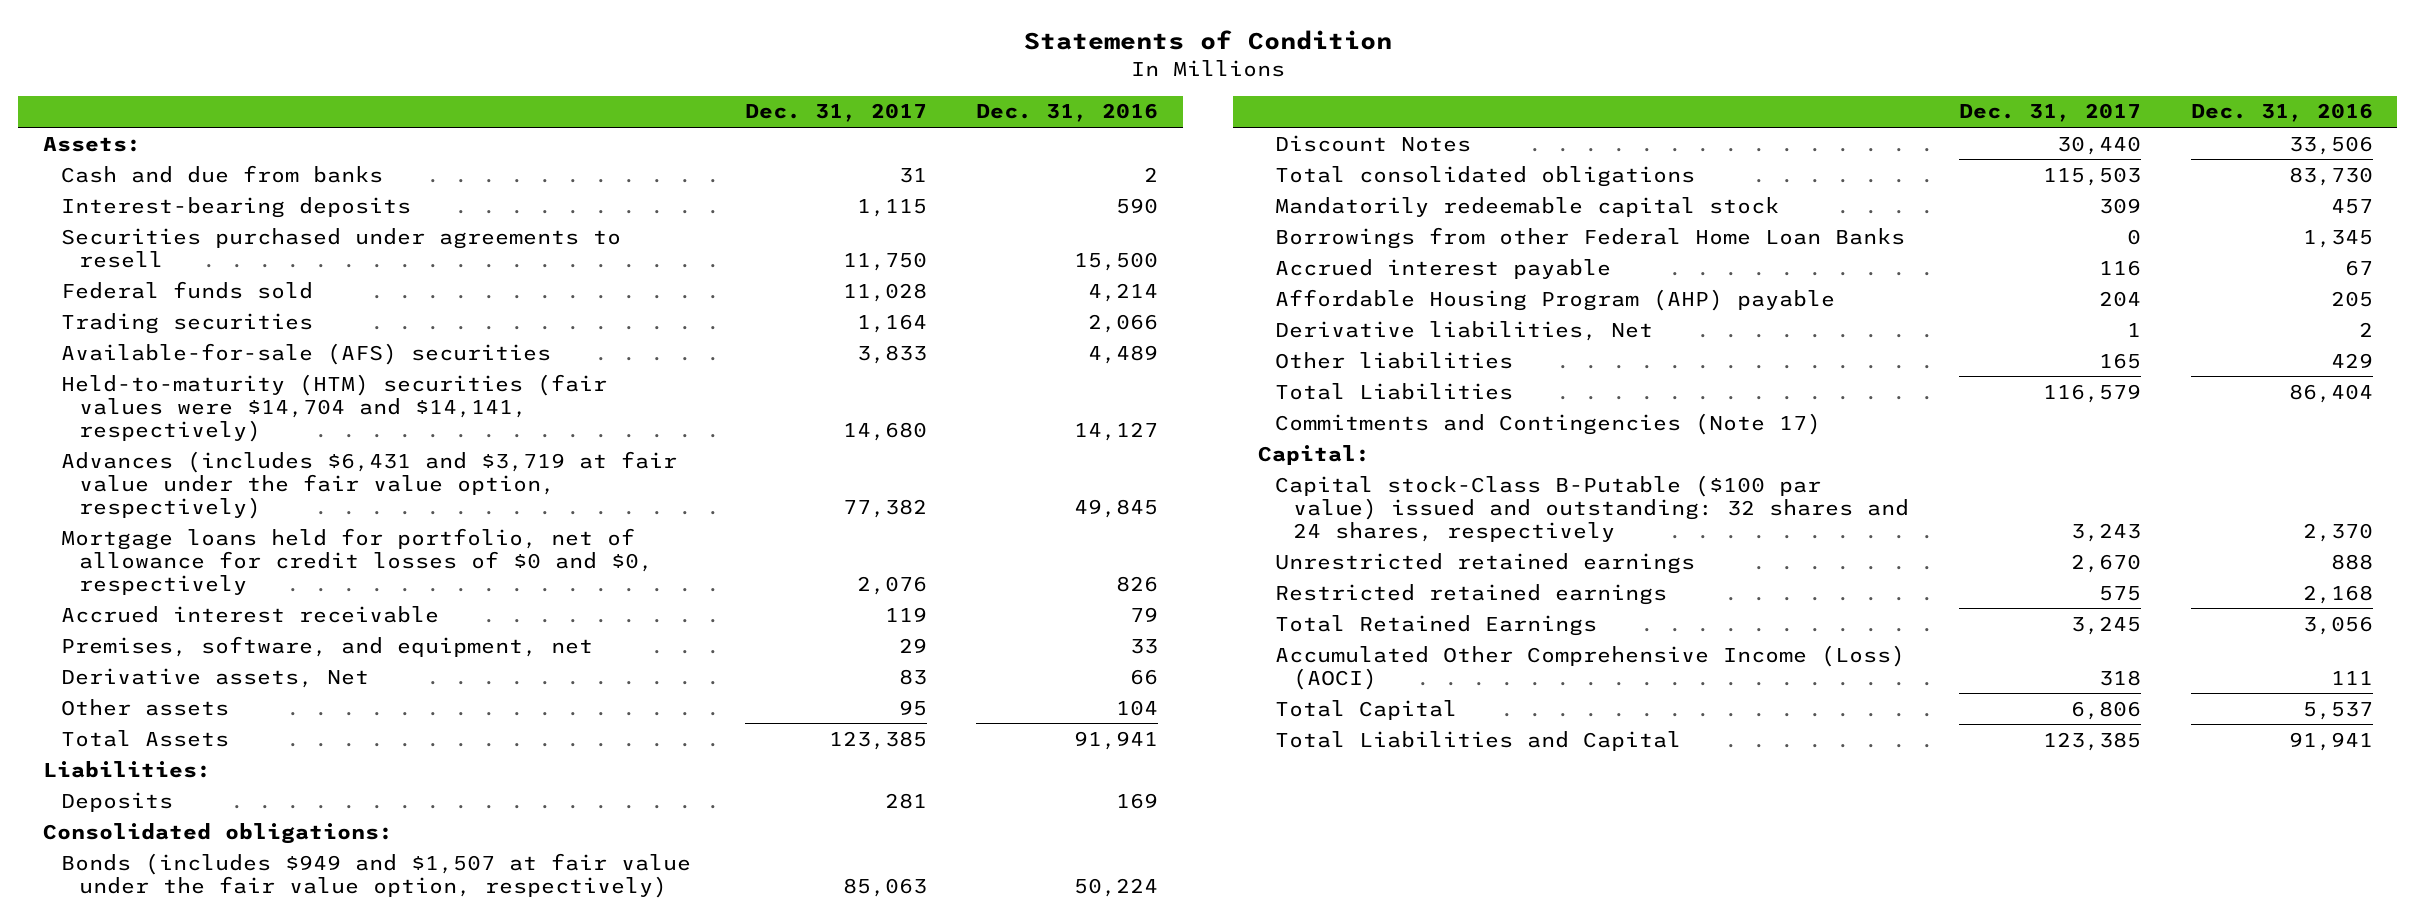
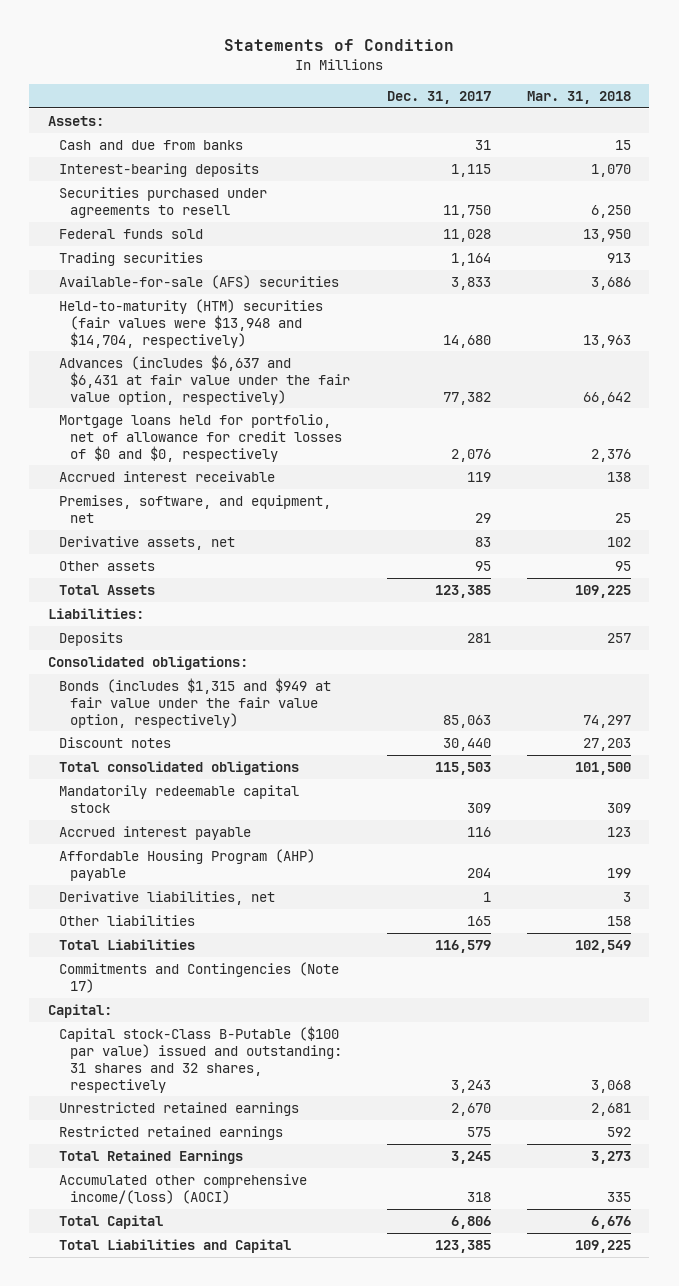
[976,103,1159,123] Dec. 31, 2016 -> none
none -> [526,90,631,104] Mar. 31, 2018
[61,373,608,442] Held-to-maturity (HTM) securities (fair values were $14,704 and $14,141, respectively) -> [58,298,323,348] Held-to-maturity (HTM) securities (fair values were $13,948 and $14,704, respectively)
[61,450,678,519] Advances (includes $6,431 and $3,719 at fair value under the fair value option, respectively) -> [58,354,351,405] Advances (includes $6,637 and $6,431 at fair value under the fair value option, respectively)
[61,667,370,688] Derivative assets, Net -> [58,535,235,550] Derivative assets, net
[61,852,692,898] Bonds (includes $949 and $1,507 at fair value under the fair value option, respectively) -> [58,677,331,728] Bonds (includes $1,315 and $949 at fair value under the fair value option, respectively)
[1275,134,1472,152] Discount Notes -> [58,736,171,748] Discount notes
[1275,226,1906,249] Borrowings from other Federal Home Loan Banks -> none
[1275,320,1654,341] Derivative liabilities, Net -> [58,890,275,905] Derivative liabilities, net
[1275,474,1910,542] Capital stock-Class B-Putable ($100 par value) issued and outstanding: 32 shares and 24 shares, respectively -> [58,1025,343,1093] Capital stock-Class B-Putable ($100 par value) issued and outstanding: 31 shares and 32 shares, respectively
[1275,644,1906,690] Accumulated Other Comprehensive Income (Loss) (AOCI) -> [58,1173,307,1204] Accumulated other comprehensive income/(loss) (AOCI)

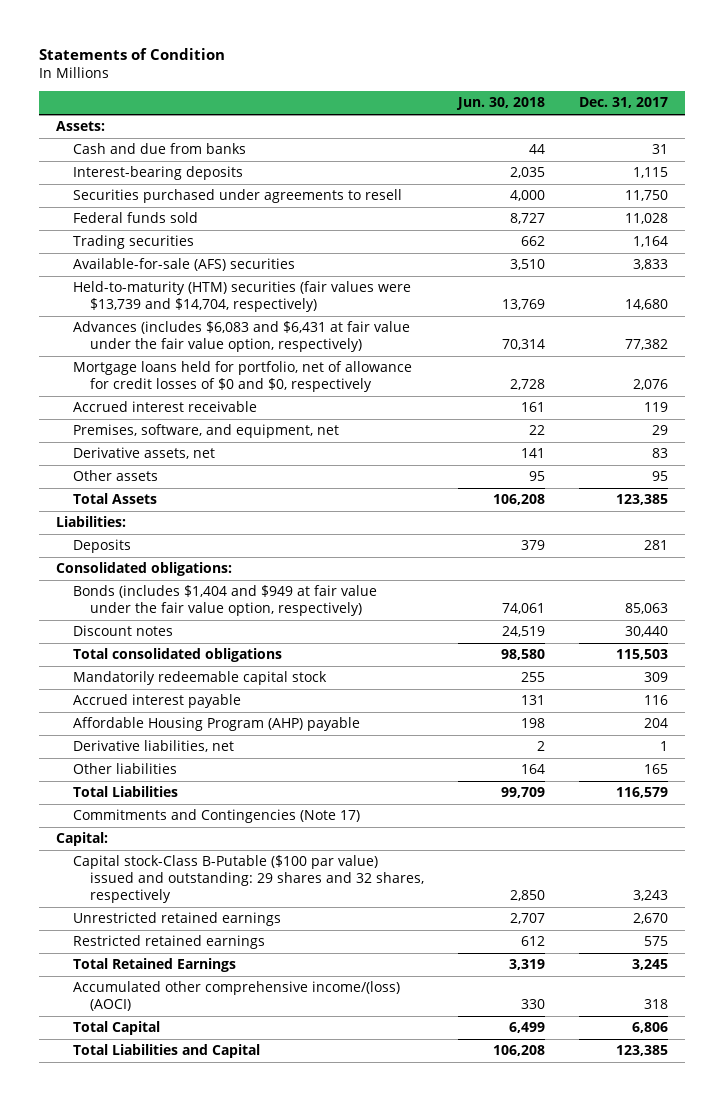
[526,90,631,104] Mar. 31, 2018 -> none
none -> [455,97,545,111] Jun. 30, 2018
[58,298,323,348] Held-to-maturity (HTM) securities (fair values were $13,948 and $14,704, respectively) -> [73,281,412,313] Held-to-maturity (HTM) securities (fair values were $13,739 and $14,704, respectively)
[58,354,351,405] Advances (includes $6,637 and $6,431 at fair value under the fair value option, respectively) -> [73,321,411,353] Advances (includes $6,083 and $6,431 at fair value under the fair value option, respectively)
[58,677,331,728] Bonds (includes $1,315 and $949 at fair value under the fair value option, respectively) -> [73,585,378,617] Bonds (includes $1,404 and $949 at fair value under the fair value option, respectively)
[58,1025,343,1093] Capital stock-Class B-Putable ($100 par value) issued and outstanding: 31 shares and 32 shares, respectively -> [73,855,425,903] Capital stock-Class B-Putable ($100 par value) issued and outstanding: 29 shares and 32 shares, respectively

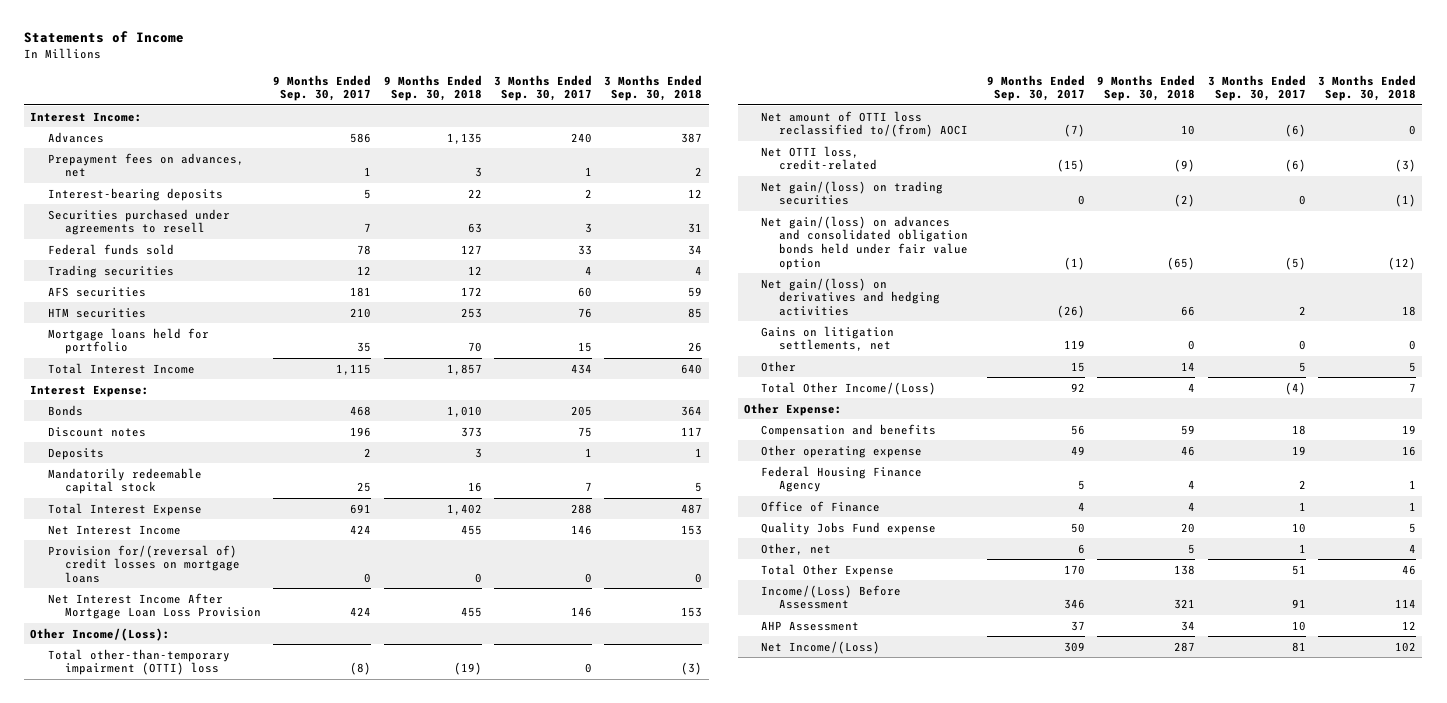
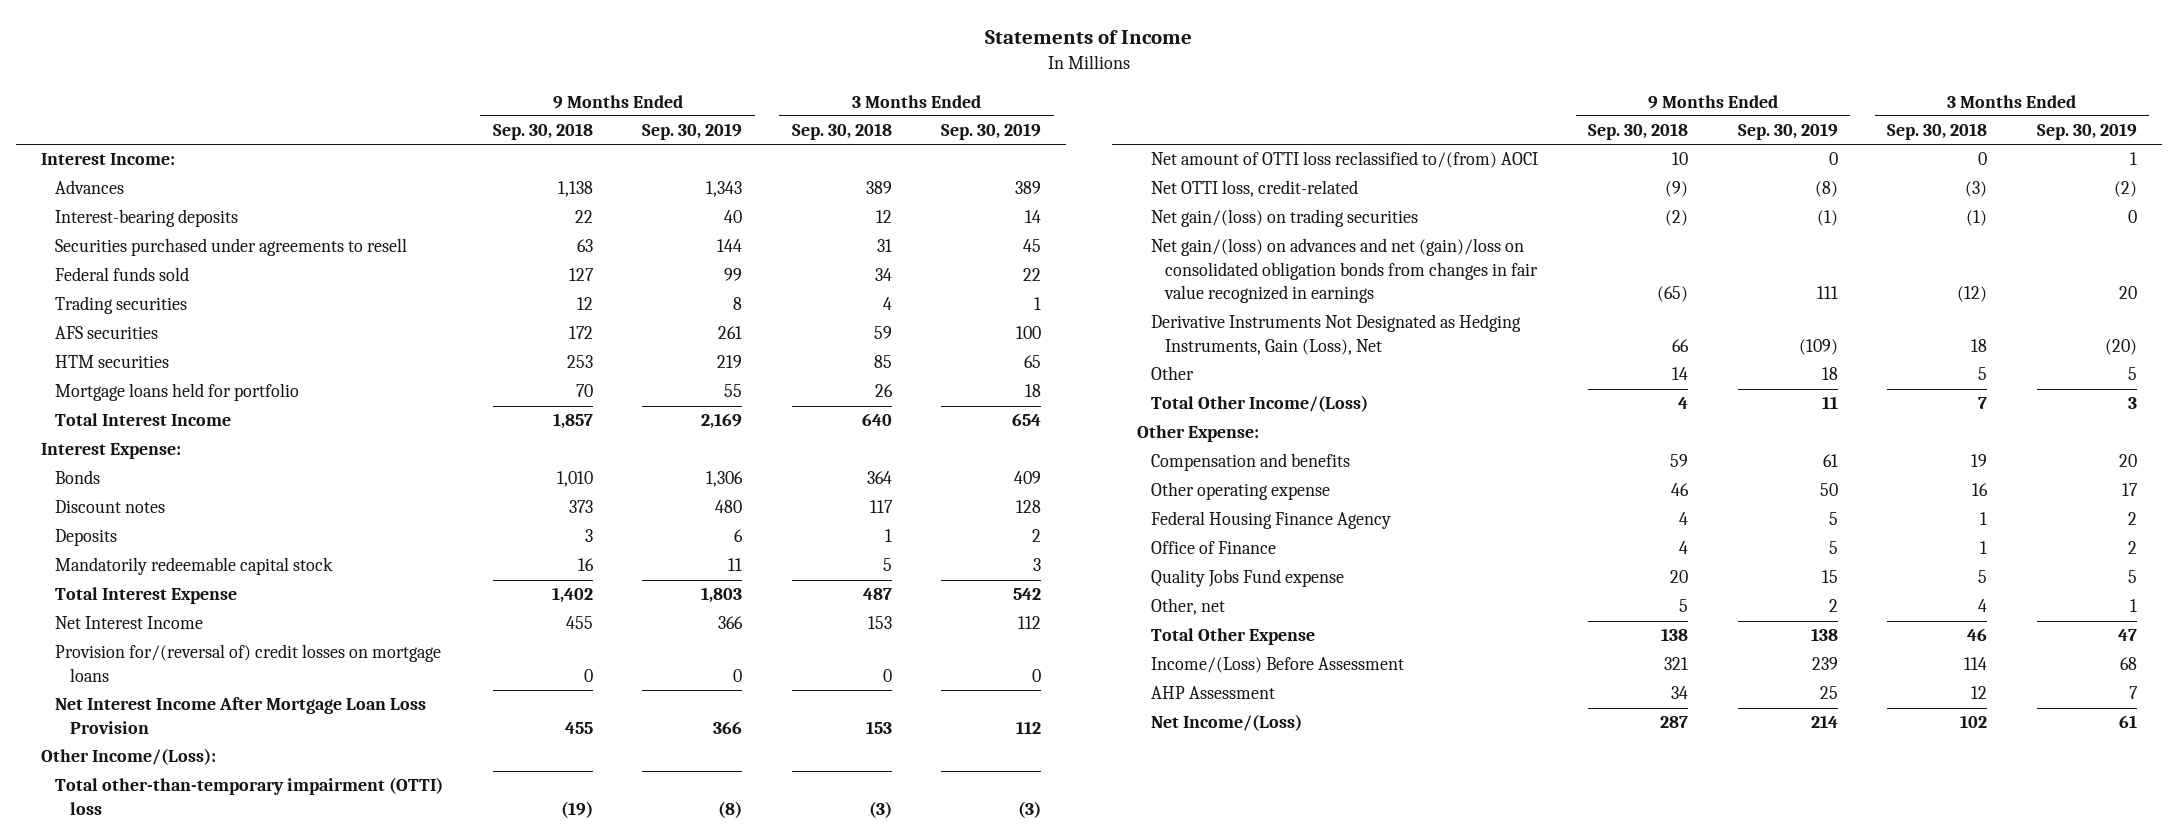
[273,74,372,102] 9 Months Ended Sep. 30, 2017 -> none
[494,74,593,102] 3 Months Ended Sep. 30, 2017 -> none
none -> [642,123,743,141] Sep. 30, 2019
none -> [941,123,1042,141] Sep. 30, 2019
[47,152,244,178] Prepayment fees on advances, net -> none
[446,132,482,144] 1,135 -> [557,181,593,198] 1,138
[681,132,703,143] 387 -> [865,181,892,195] 389
[761,325,895,352] Gains on litigation settlements, net -> none
[761,215,968,270] Net gain/(loss) on advances and consolidated obligation bonds held under fair value option -> [1150,238,1539,304] Net gain/(loss) on advances and net (gain)/loss on consolidated obligation bonds from changes in fair value recognized in earnings
[761,277,940,316] Net gain/(loss) on derivatives and hedging activities -> [1150,314,1521,355] Derivative Instruments Not Designated as Hedging Instruments, Gain (Loss), Net

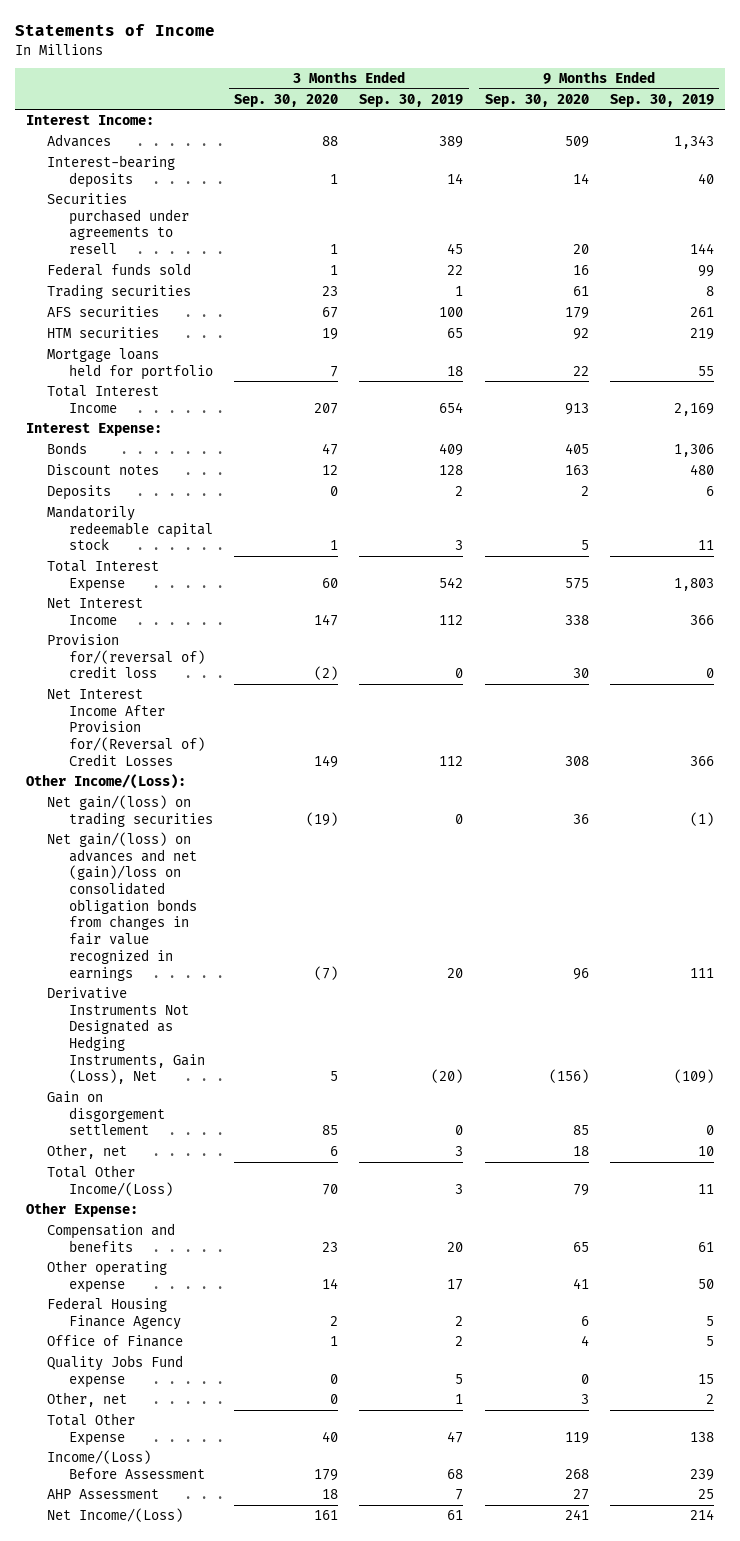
[492,123,593,141] Sep. 30, 2018 -> none
[791,123,892,141] Sep. 30, 2018 -> none
none -> [234,93,339,107] Sep. 30, 2020
none -> [484,93,589,107] Sep. 30, 2020
[55,644,442,682] Provision for/(reversal of) credit losses on mortgage loans -> [47,634,205,679] Provision for/(reversal of) credit loss
[55,697,427,734] Net Interest Income After Mortgage Loan Loss Provision -> [47,689,205,766] Net Interest Income After Provision for/(Reversal of) Credit Losses
[55,777,444,815] Total other-than-temporary impairment (OTTI) loss -> none
[1150,151,1538,169] Net amount of OTTI loss reclassified to/(from) AOCI -> none
[1150,180,1358,198] Net OTTI loss, credit-related -> none
none -> [47,1091,165,1136] Gain on disgorgement settlement
[1150,366,1194,381] Other -> [47,1144,128,1160] Other, net
[1821,367,1838,381] 18 -> [697,1146,714,1157] 10
[2128,367,2138,381] 5 -> [455,1146,464,1157] 3

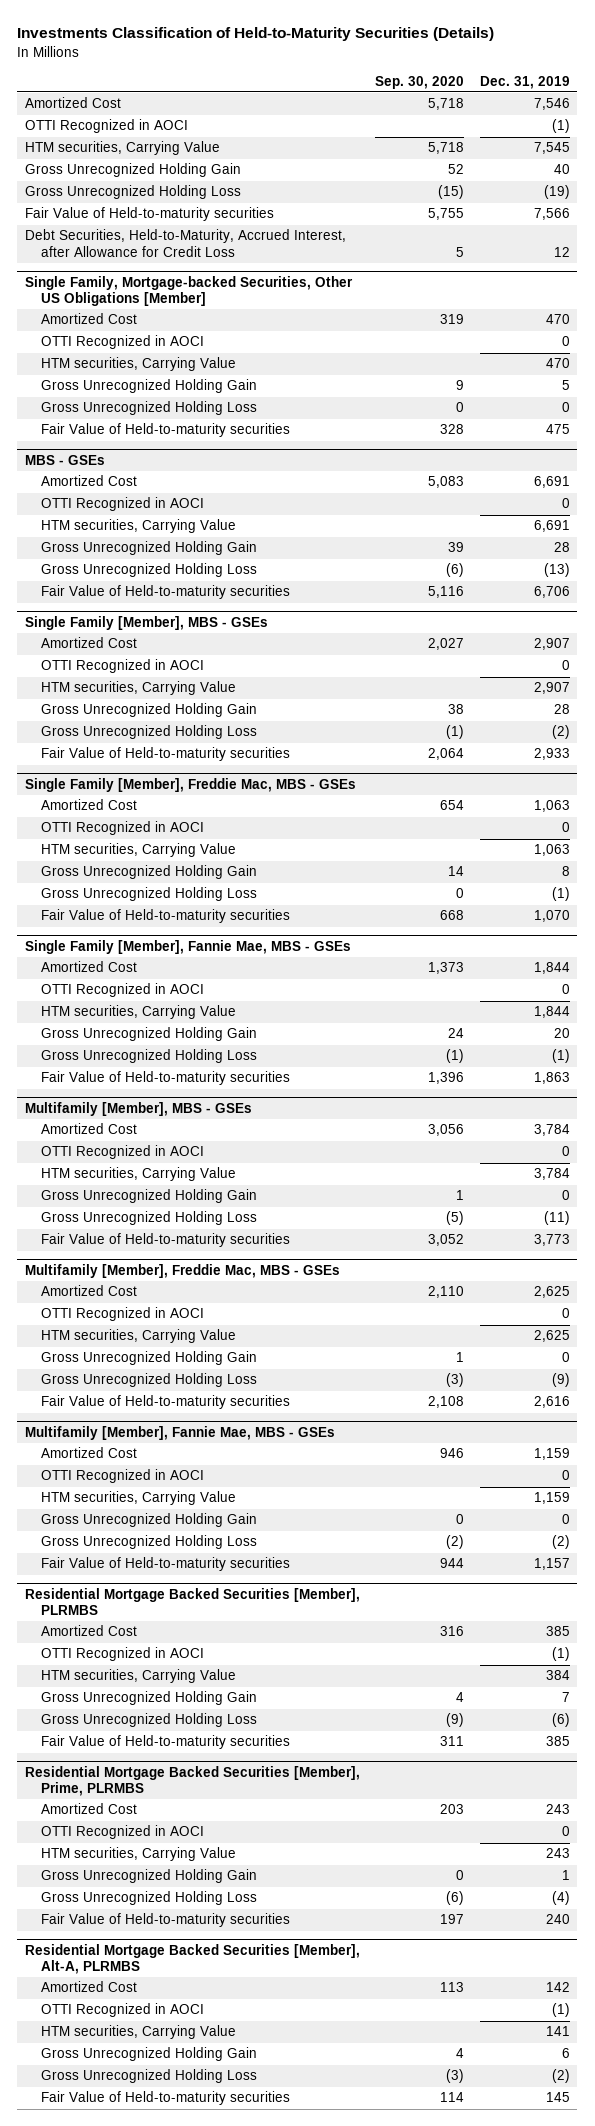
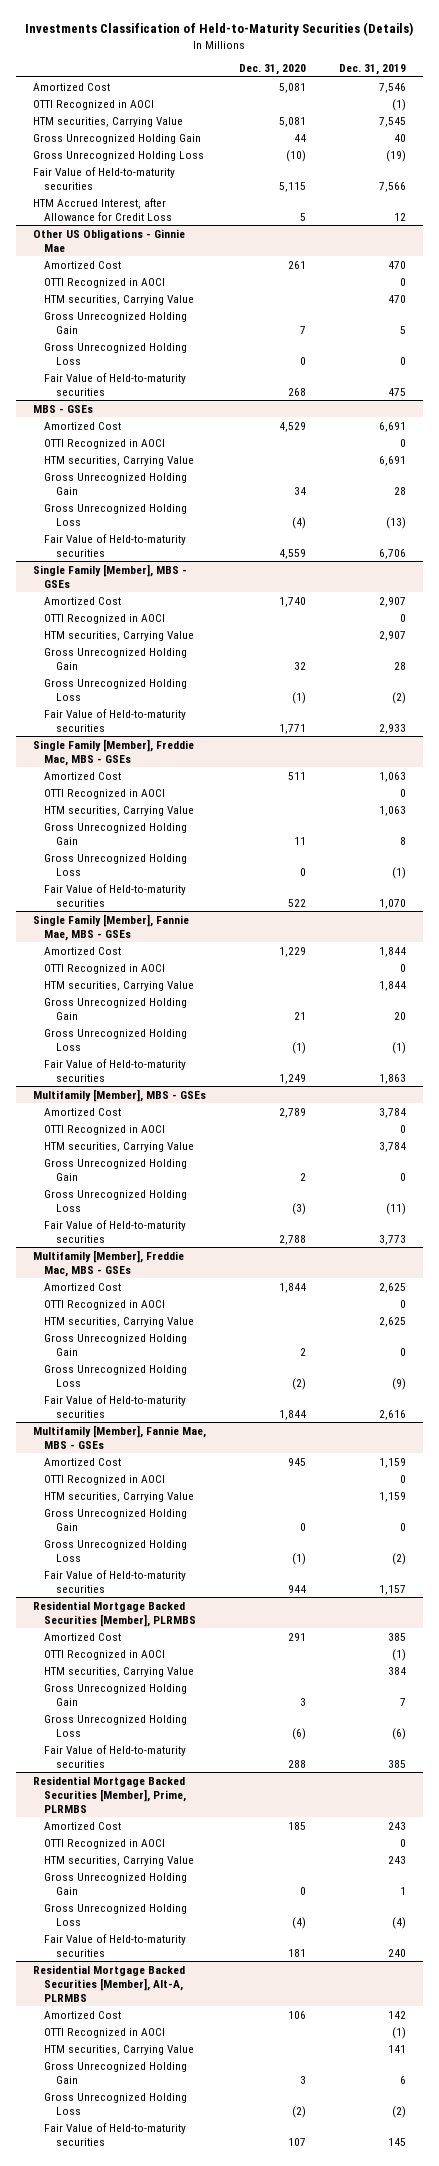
[375,75,465,89] Sep. 30, 2020 -> none
none -> [238,64,306,76] Dec. 31, 2020
[24,229,346,257] Debt Securities, Held-to-Maturity, Accrued Interest, after Allowance for Credit Loss -> [32,197,173,221] HTM Accrued Interest, after Allowance for Credit Loss
[24,275,353,306] Single Family, Mortgage-backed Securities, Other US Obligations [Member] -> [32,228,185,252] Other US Obligations - Ginnie Mae

